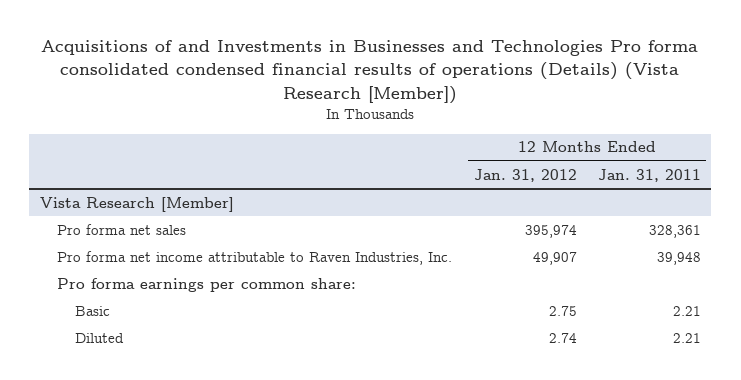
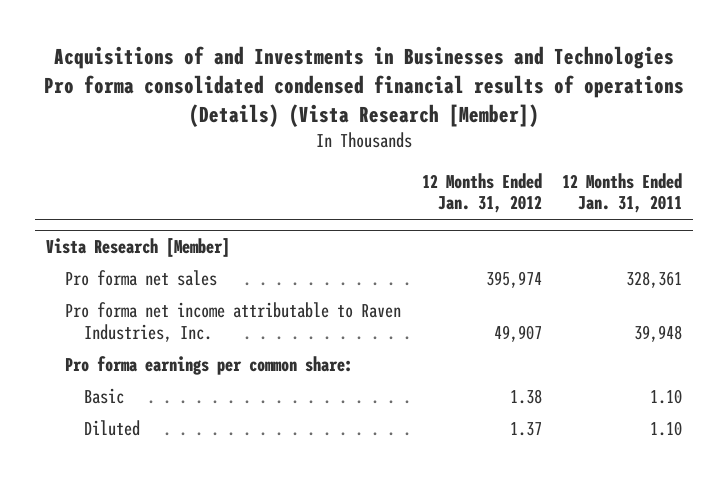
[548,305,577,316] 2.75 -> [509,389,542,405] 1.38
[672,305,701,316] 2.21 -> [650,389,683,405] 1.10
[548,332,577,343] 2.74 -> [509,422,542,437] 1.37
[672,332,701,343] 2.21 -> [650,421,683,437] 1.10

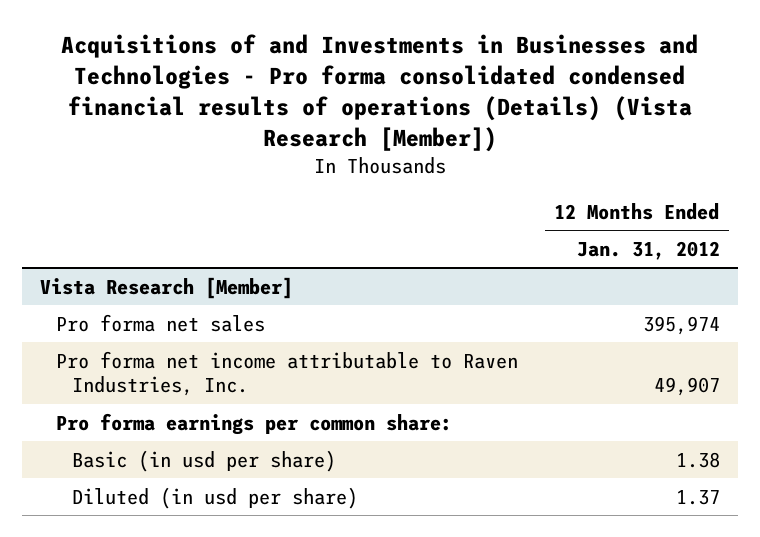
[43,46,684,127] Acquisitions of and Investments in Businesses and Technologies Pro forma consolidated condensed financial results of operations (Details) (Vista Research [Member]) -> [60,33,698,153] Acquisitions of and Investments in Businesses and Technologies - Pro forma consolidated condensed financial results of operations (Details) (Vista Research [Member])
[562,172,683,214] 12 Months Ended Jan. 31, 2011 -> none
[84,388,125,405] Basic -> [71,449,336,472] Basic (in usd per share)
[84,420,141,437] Diluted -> [71,486,358,509] Diluted (in usd per share)

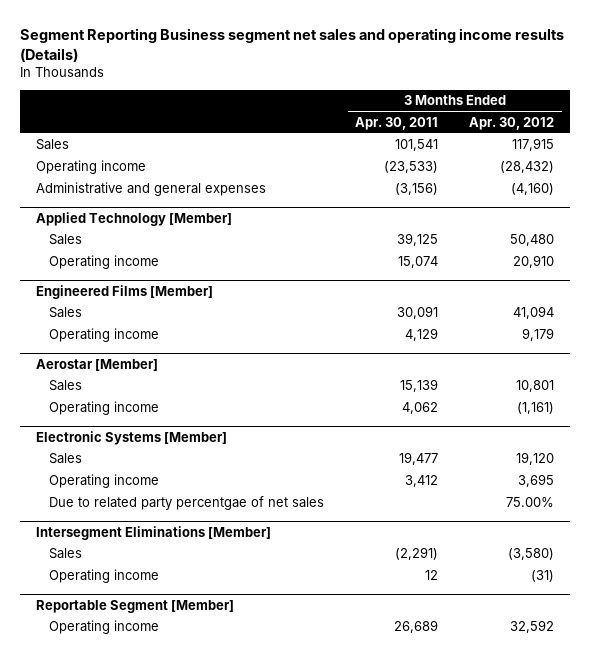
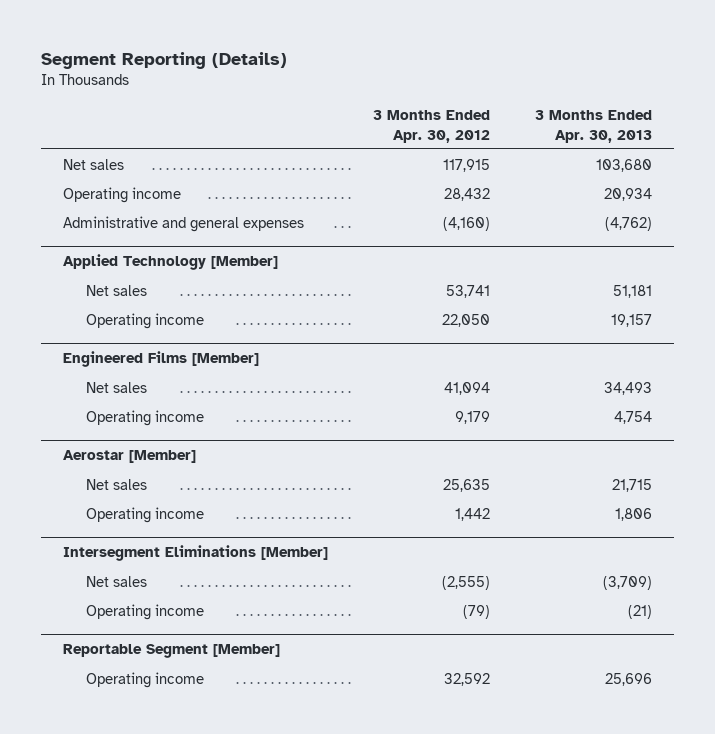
[20,27,565,62] Segment Reporting Business segment net sales and operating income results (Details) -> [40,51,287,69] Segment Reporting (Details)
[355,116,439,130] Apr. 30, 2011 -> none
none -> [534,110,652,143] 3 Months Ended Apr. 30, 2013
[35,139,69,151] Sales -> [63,158,125,170] Net sales
[500,161,555,174] (28,432) -> [444,187,491,201] 28,432
[49,234,83,246] Sales -> [85,284,147,296] Net sales
[510,234,555,247] 50,480 -> [446,284,491,298] 53,741
[513,255,555,269] 20,910 -> [442,313,491,327] 22,050
[49,307,83,319] Sales -> [85,381,147,393] Net sales
[35,431,227,446] Electronic Systems [Member] -> none
[49,453,83,465] Sales -> none
[49,474,160,489] Operating income -> none
[49,496,325,511] Due to related party percentgae of net sales -> none
[49,380,83,392] Sales -> [85,478,147,490] Net sales
[516,380,555,393] 10,801 -> [443,478,491,492] 25,635
[517,402,555,415] (1,161) -> [455,507,491,521] 1,442
[49,548,83,560] Sales -> [85,575,147,587] Net sales
[508,548,555,561] (3,580) -> [442,575,491,590] (2,555)
[531,570,555,583] (31) -> [463,604,491,619] (79)

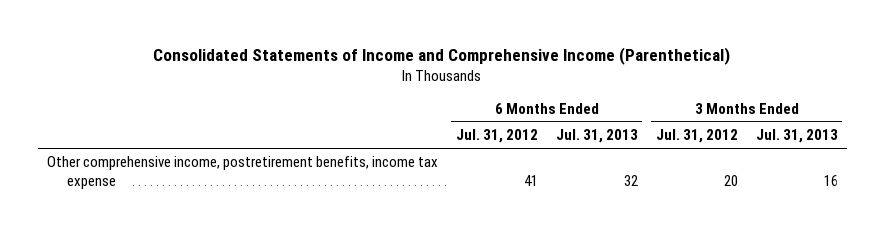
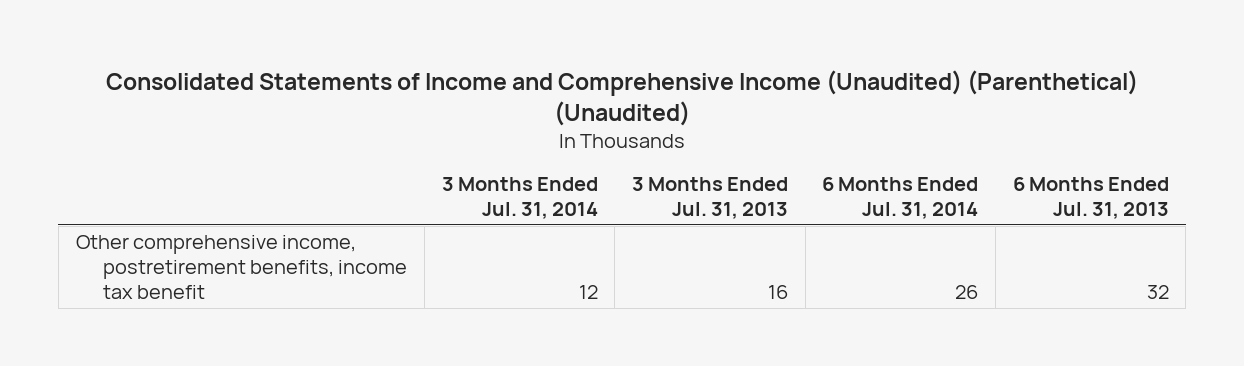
[153,46,731,65] Consolidated Statements of Income and Comprehensive Income (Parenthetical) -> [106,69,1139,126] Consolidated Statements of Income and Comprehensive Income (Unaudited) (Parenthetical) (Unaudited)
[455,129,538,144] Jul. 31, 2012 -> none
[655,129,738,144] Jul. 31, 2012 -> none
none -> [441,177,598,220] 3 Months Ended Jul. 31, 2014
none -> [822,177,979,220] 6 Months Ended Jul. 31, 2014
[46,156,438,190] Other comprehensive income, postretirement benefits, income tax expense -> [75,235,408,300] Other comprehensive income, postretirement benefits, income tax benefit

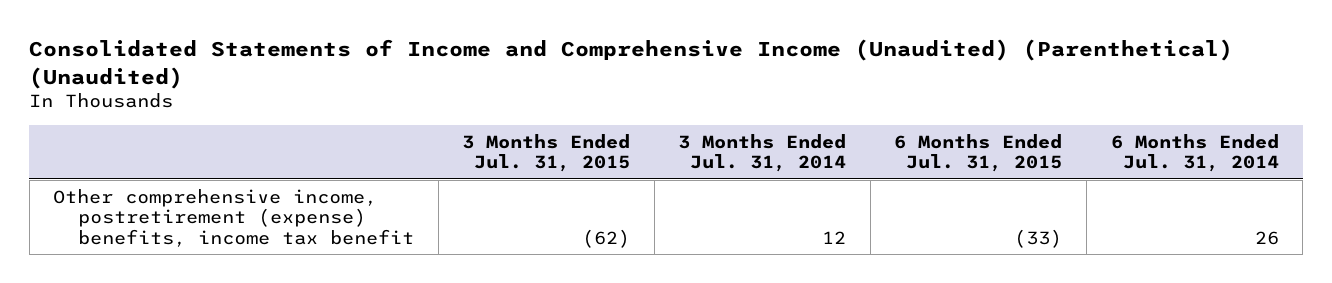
[631,177,788,220] 3 Months Ended Jul. 31, 2013 -> none
[1012,177,1169,220] 6 Months Ended Jul. 31, 2013 -> none
none -> [462,133,631,173] 3 Months Ended Jul. 31, 2015
none -> [894,133,1063,173] 6 Months Ended Jul. 31, 2015
[75,235,408,300] Other comprehensive income, postretirement benefits, income tax benefit -> [53,188,414,248] Other comprehensive income, postretirement (expense) benefits, income tax benefit

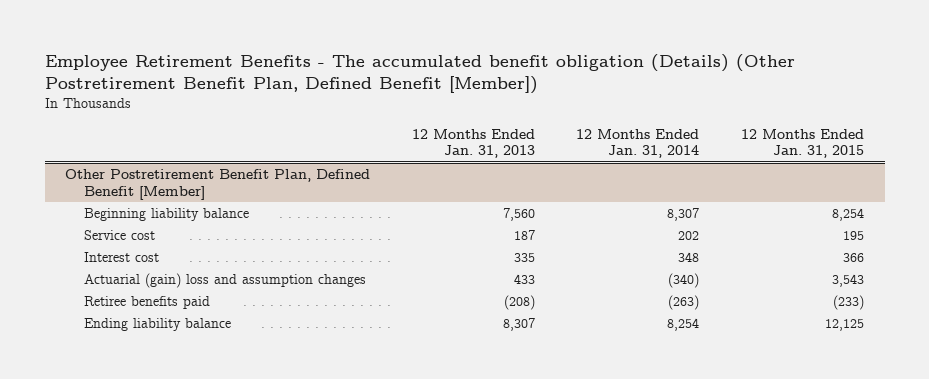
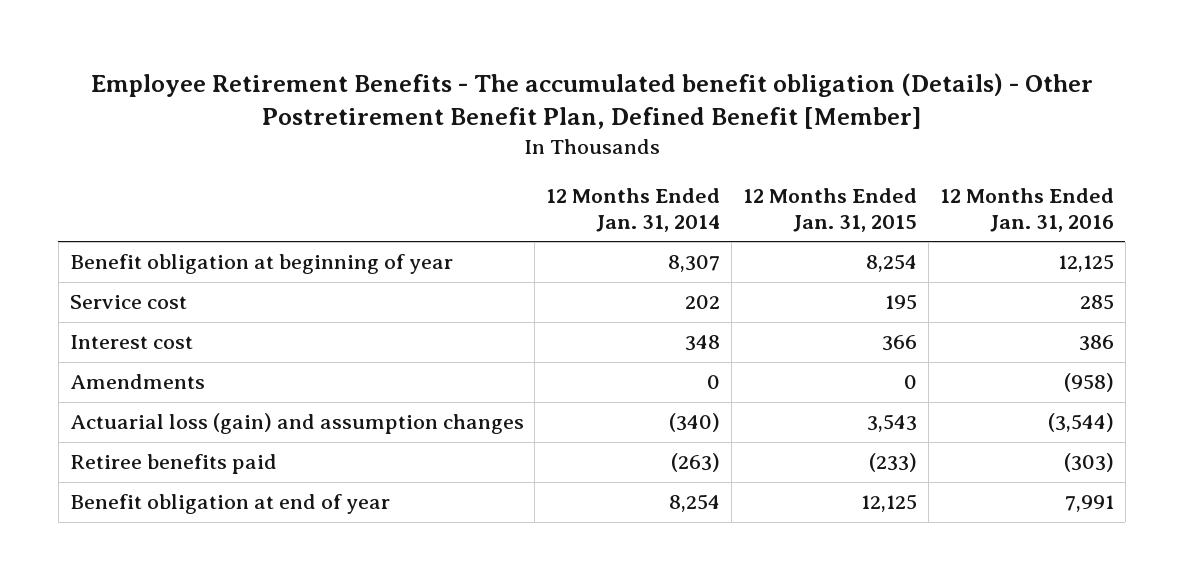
[44,53,795,94] Employee Retirement Benefits - The accumulated benefit obligation (Details) (Other Postretirement Benefit Plan, Defined Benefit [Member]) -> [90,72,1093,130] Employee Retirement Benefits - The accumulated benefit obligation (Details) - Other Postretirement Benefit Plan, Defined Benefit [Member]
[411,128,535,159] 12 Months Ended Jan. 31, 2013 -> none
none -> [939,188,1114,232] 12 Months Ended Jan. 31, 2016
[65,169,371,200] Other Postretirement Benefit Plan, Defined Benefit [Member] -> none
[83,208,249,222] Beginning liability balance -> [69,254,453,275] Benefit obligation at beginning of year
none -> [69,374,205,390] Amendments
[83,273,366,289] Actuarial (gain) loss and assumption changes -> [69,413,524,435] Actuarial loss (gain) and assumption changes
[83,318,231,332] Ending liability balance -> [69,494,390,515] Benefit obligation at end of year

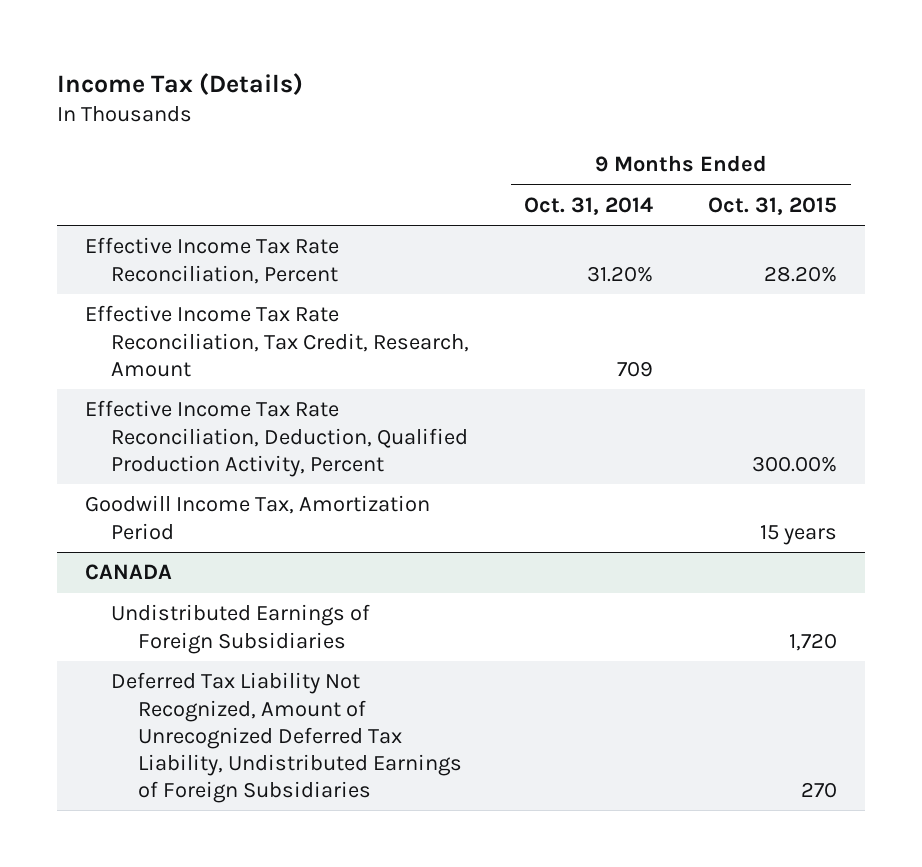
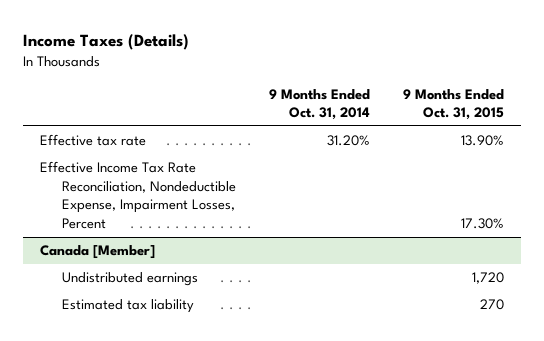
[57,72,304,95] Income Tax (Details) -> [23,33,190,50] Income Taxes (Details)
[84,305,470,377] Effective Income Tax Rate Reconciliation, Tax Credit, Research, Amount -> none
[84,400,469,477] Effective Income Tax Rate Reconciliation, Deduction, Qualified Production Activity, Percent -> none
[84,495,430,540] Goodwill Income Tax, Amortization Period -> none
[84,237,339,284] Effective Income Tax Rate Reconciliation, Percent -> [39,134,146,147] Effective tax rate
[764,265,838,282] 28.20% -> [461,135,505,147] 13.90%
none -> [39,161,236,229] Effective Income Tax Rate Reconciliation, Nondeductible Expense, Impairment Losses, Percent
[84,564,172,581] CANADA -> [39,245,155,260] Canada [Member]
[111,604,371,654] Undistributed Earnings of Foreign Subsidiaries -> [61,272,198,287] Undistributed earnings
[111,672,462,803] Deferred Tax Liability Not Recognized, Amount of Unrecognized Deferred Tax Liability, Undistributed Earnings of Foreign Subsidiaries -> [61,299,194,314] Estimated tax liability

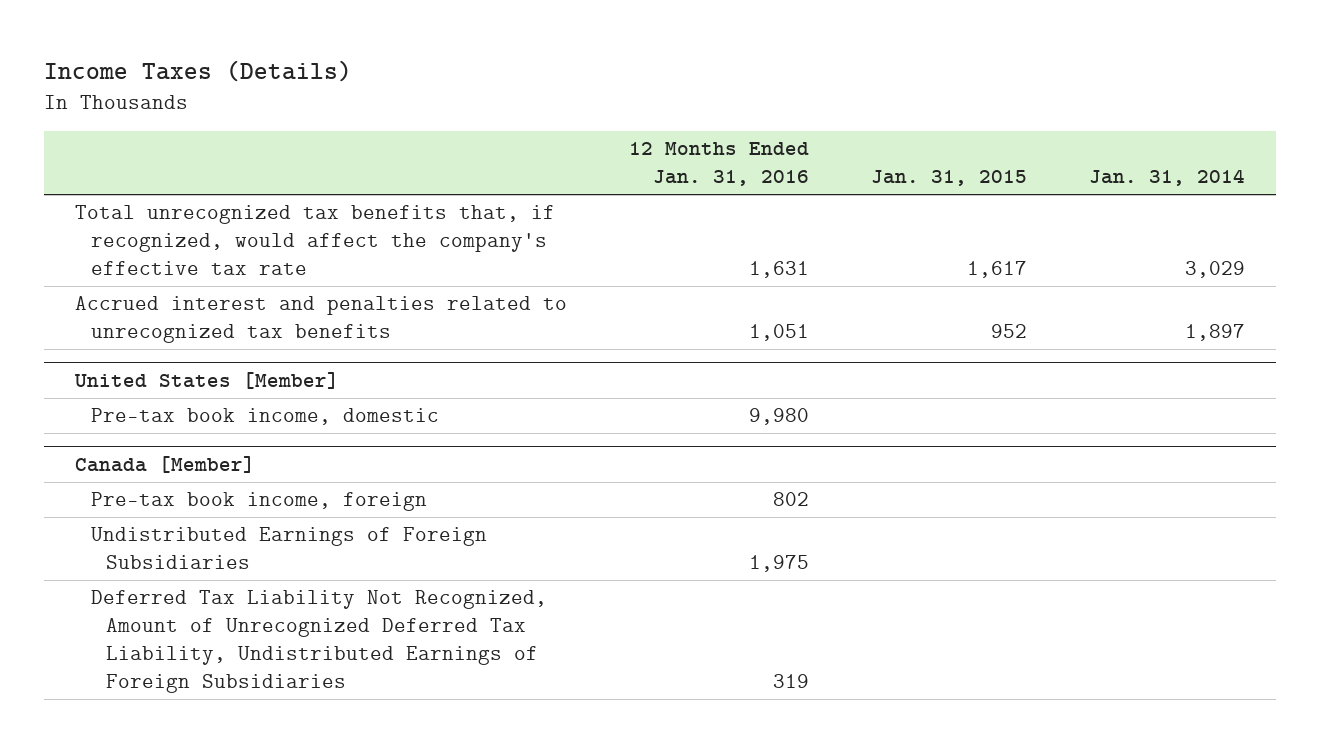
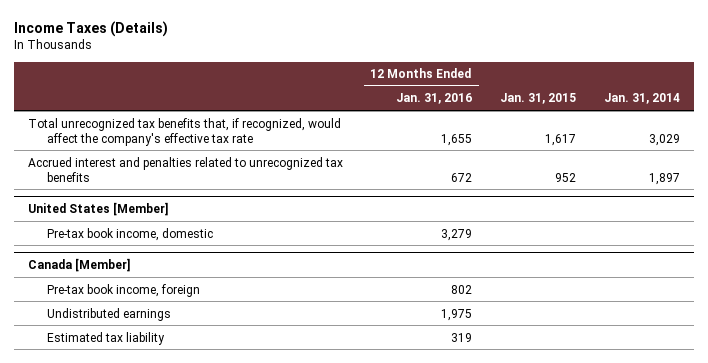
[749,261,810,279] 1,631 -> [440,133,472,146] 1,655
[749,324,810,342] 1,051 -> [450,172,472,182] 672
[749,408,810,426] 9,980 -> [440,228,472,241] 3,279
[90,527,487,570] Undistributed Earnings of Foreign Subsidiaries -> [46,307,171,321] Undistributed earnings
[90,590,547,694] Deferred Tax Liability Not Recognized, Amount of Unrecognized Deferred Tax Liability, Undistributed Earnings of Foreign Subsidiaries -> [46,331,165,345] Estimated tax liability

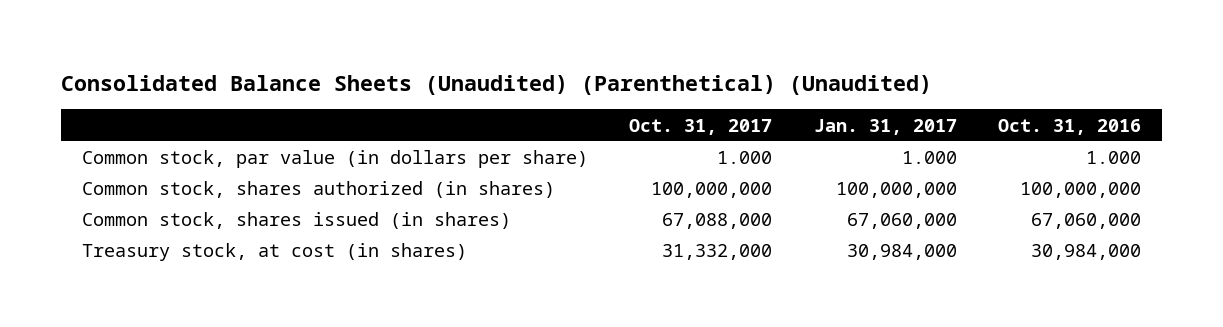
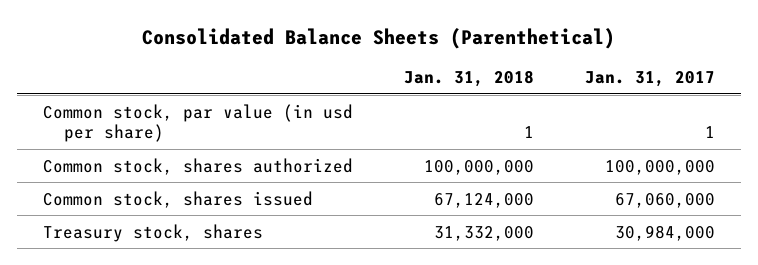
[61,74,933,95] Consolidated Balance Sheets (Unaudited) (Parenthetical) (Unaudited) -> [141,27,615,49] Consolidated Balance Sheets (Parenthetical)
[629,118,773,135] Oct. 31, 2017 -> none
[998,118,1142,135] Oct. 31, 2016 -> none
none -> [403,70,534,88] Jan. 31, 2018
[82,150,589,169] Common stock, par value (in dollars per share) -> [42,103,353,143] Common stock, par value (in usd per share)
[901,151,957,165] 1.000 -> [704,126,715,139] 1
[82,181,556,199] Common stock, shares authorized (in shares) -> [42,157,353,175] Common stock, shares authorized
[82,212,512,230] Common stock, shares issued (in shares) -> [42,190,313,208] Common stock, shares issued
[82,243,468,262] Treasury stock, at cost (in shares) -> [42,223,263,242] Treasury stock, shares

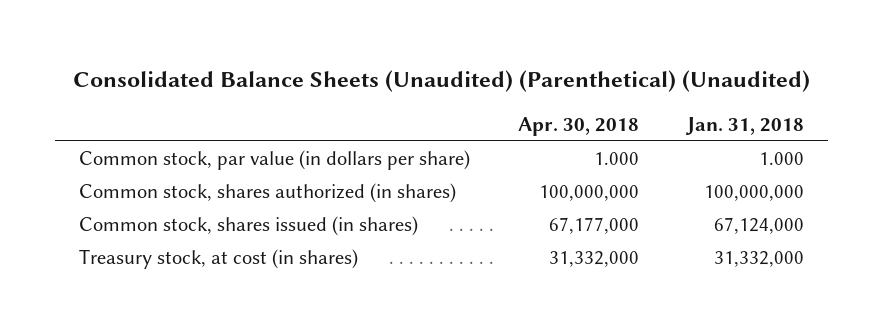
[141,27,615,49] Consolidated Balance Sheets (Parenthetical) -> [72,69,810,92] Consolidated Balance Sheets (Unaudited) (Parenthetical) (Unaudited)
[584,71,715,88] Jan. 31, 2017 -> none
none -> [518,116,640,136] Apr. 30, 2018
[42,103,353,143] Common stock, par value (in usd per share) -> [78,150,470,171] Common stock, par value (in dollars per share)
[523,126,534,139] 1 -> [759,152,805,166] 1.000
[42,157,353,175] Common stock, shares authorized -> [78,183,456,204] Common stock, shares authorized (in shares)
[42,190,313,208] Common stock, shares issued -> [78,216,418,237] Common stock, shares issued (in shares)
[42,223,263,242] Treasury stock, shares -> [78,249,358,270] Treasury stock, at cost (in shares)

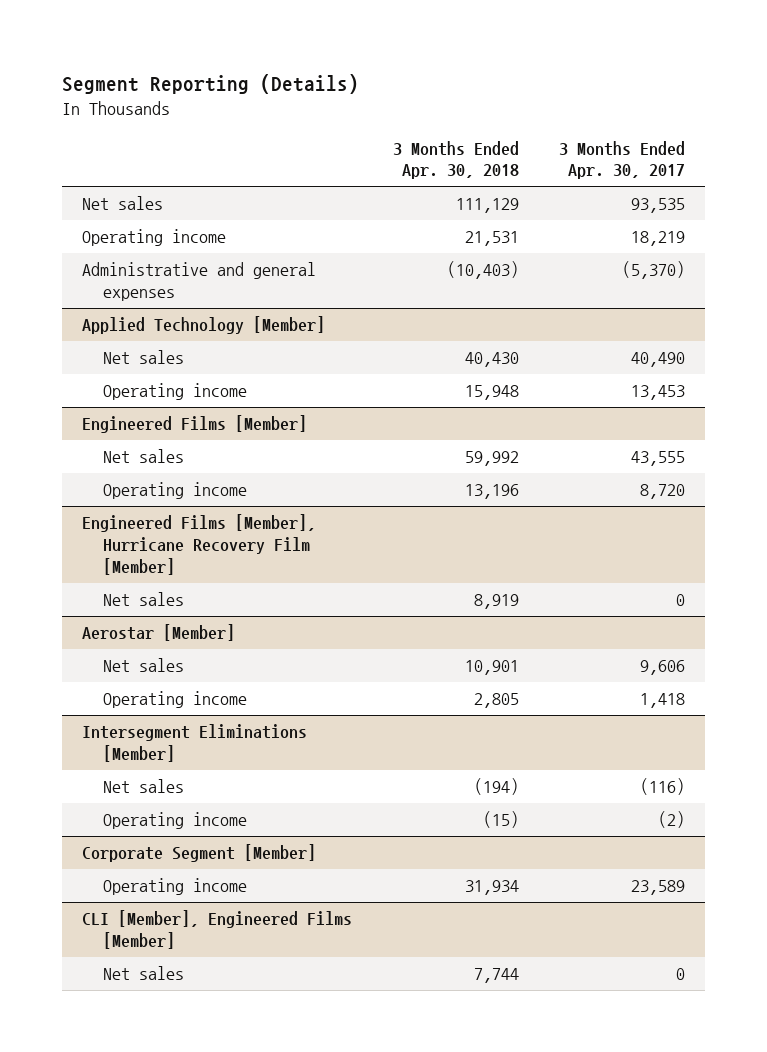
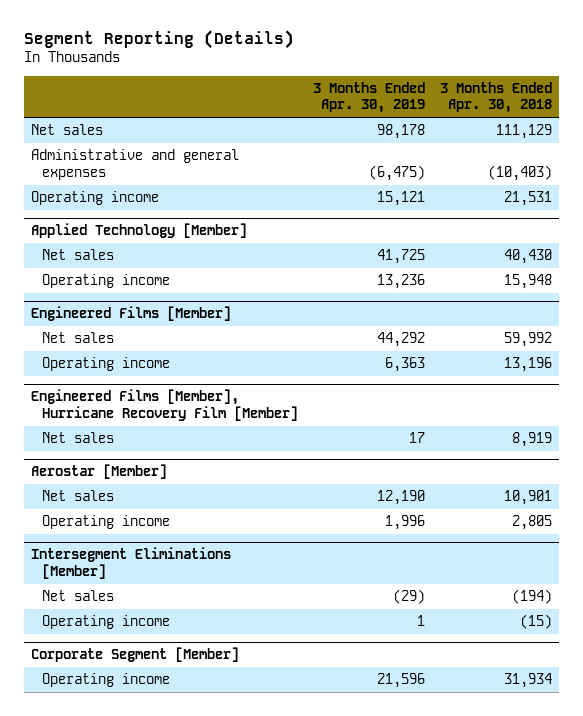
[559,140,686,180] 3 Months Ended Apr. 30, 2017 -> none
none -> [312,81,425,114] 3 Months Ended Apr. 30, 2019
[82,229,227,247] Operating income -> [31,191,160,206] Operating income
[82,910,353,949] CLI [Member], Engineered Films [Member] -> none
[103,966,185,981] Net sales -> none

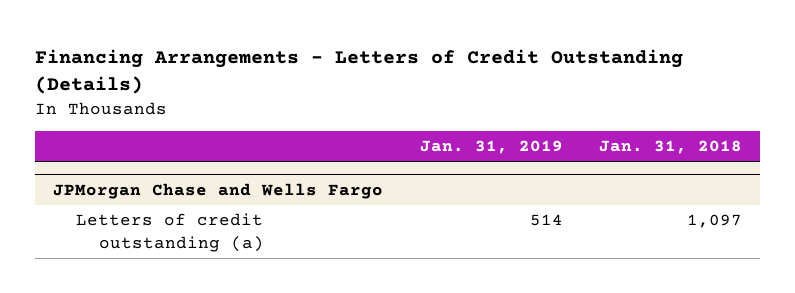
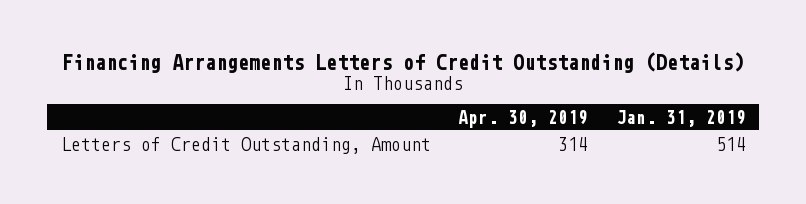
[35,48,684,94] Financing Arrangements - Letters of Credit Outstanding (Details) -> [62,51,745,73] Financing Arrangements Letters of Credit Outstanding (Details)
[599,140,743,155] Jan. 31, 2018 -> none
none -> [458,109,589,128] Apr. 30, 2019
[53,182,384,199] JPMorgan Chase and Wells Fargo -> none
[76,213,265,252] Letters of credit outstanding (a) -> [60,136,431,154] Letters of Credit Outstanding, Amount

